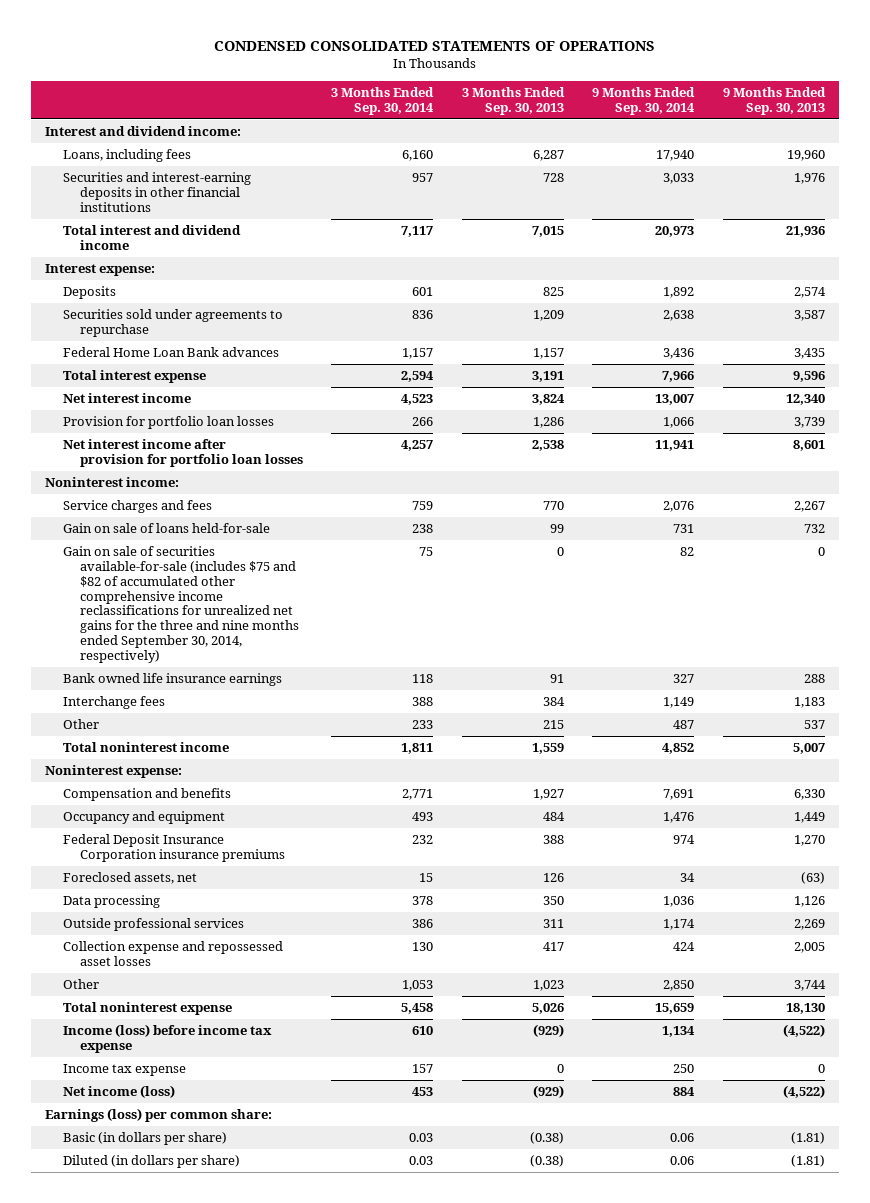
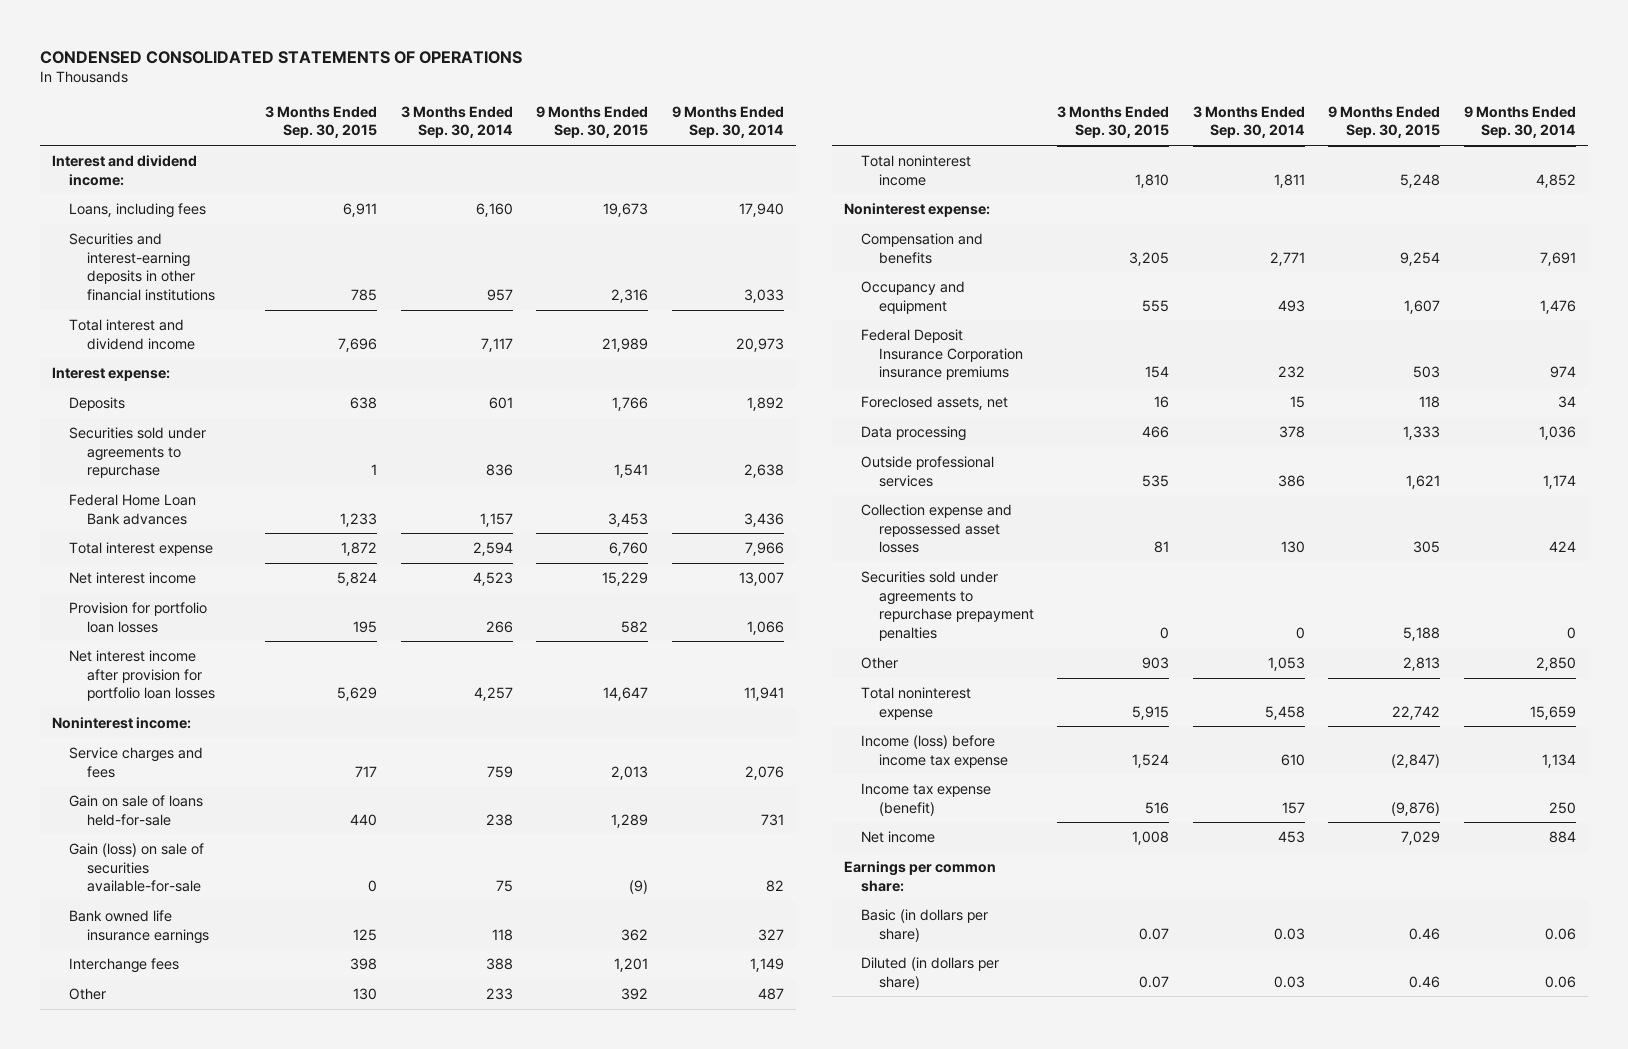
[461,87,565,115] 3 Months Ended Sep. 30, 2013 -> none
[722,87,826,115] 9 Months Ended Sep. 30, 2013 -> none
none -> [265,105,378,139] 3 Months Ended Sep. 30, 2015
none -> [536,105,649,139] 9 Months Ended Sep. 30, 2015
[62,546,300,664] Gain on sale of securities available-for-sale (includes $75 and $82 of accumulated other comprehensive income reclassifications for unrealized net gains for the three and nine months ended September 30, 2014, respectively) -> [69,842,205,893] Gain (loss) on sale of securities available-for-sale
none -> [861,570,1034,642] Securities sold under agreements to repurchase prepayment penalties
[62,1064,186,1077] Income tax expense -> [861,782,992,816] Income tax expense (benefit)
[62,1085,175,1099] Net income (loss) -> [861,830,936,843] Net income
[45,1108,273,1123] Earnings (loss) per common share: -> [843,860,996,892] Earnings per common share:

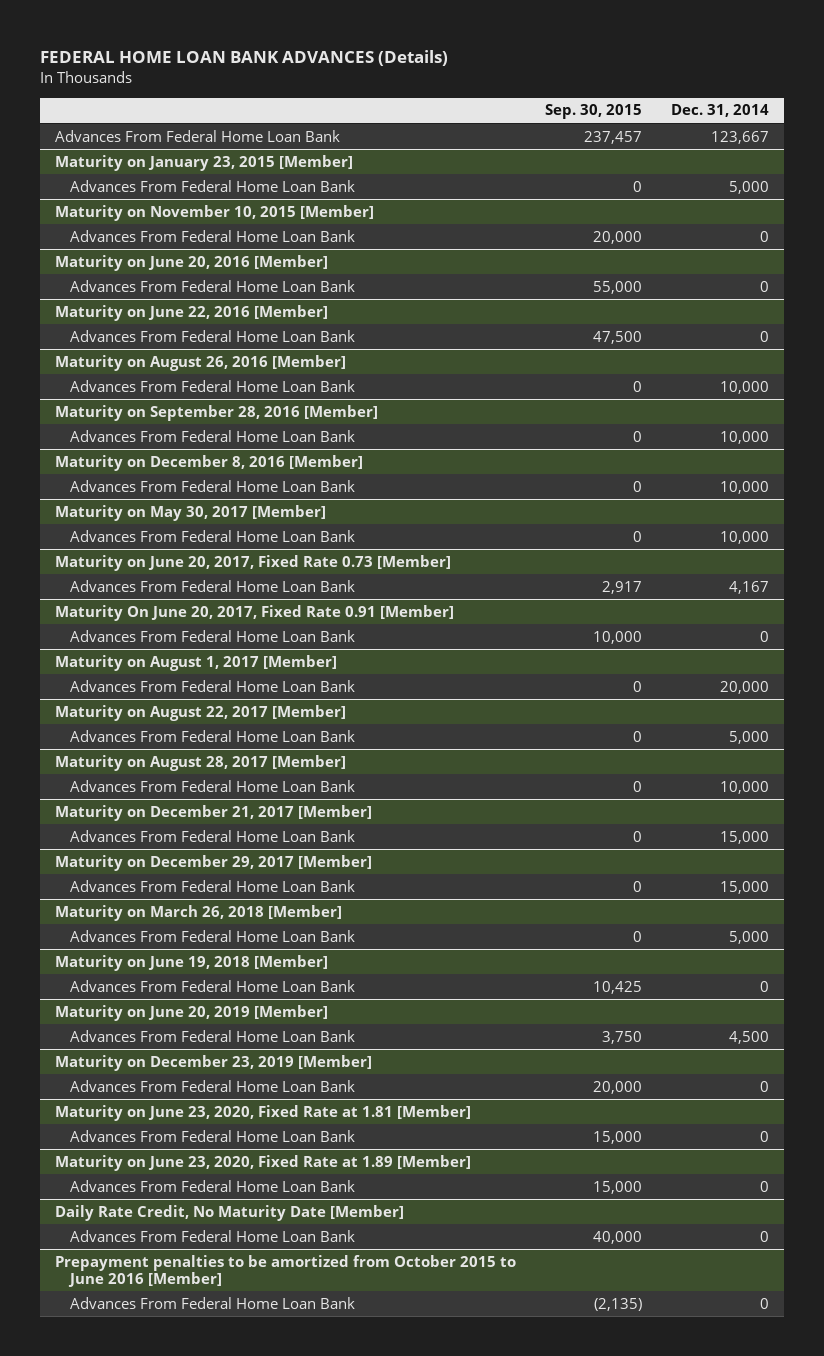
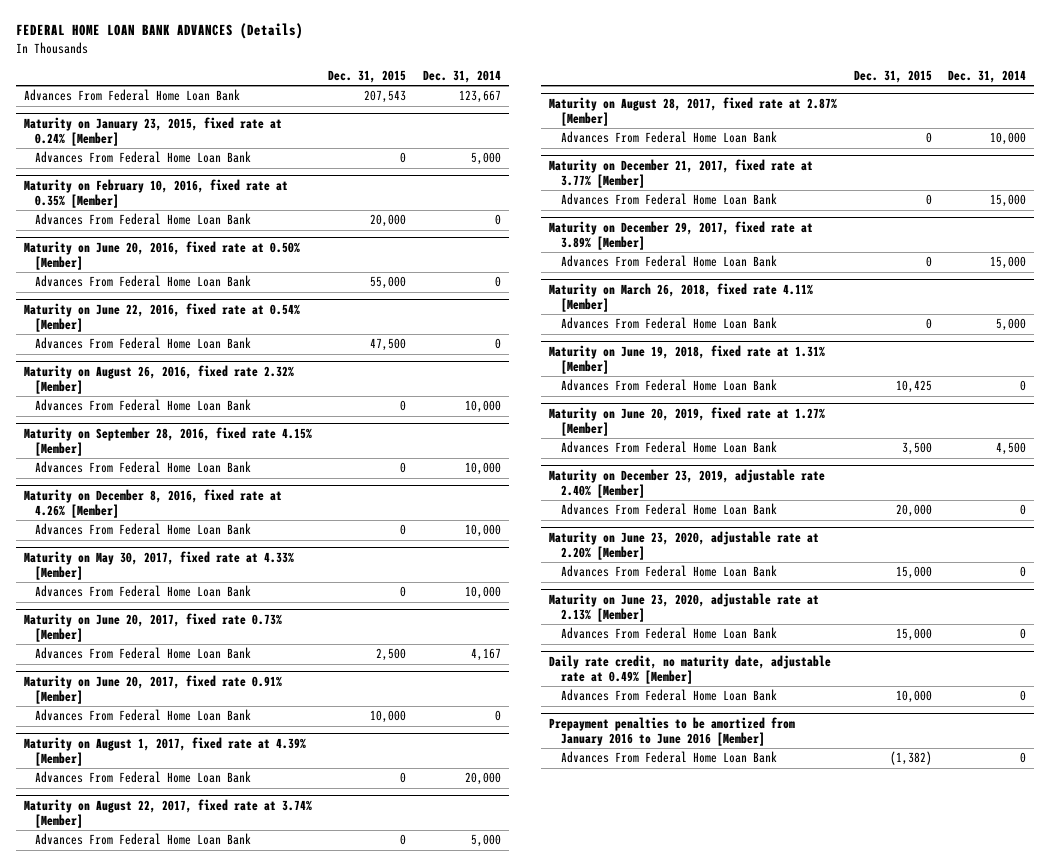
[544,104,642,120] Sep. 30, 2015 -> none
none -> [328,69,407,83] Dec. 31, 2015
[54,154,353,171] Maturity on January 23, 2015 [Member] -> [23,116,282,146] Maturity on January 23, 2015, fixed rate at 0.24% [Member]
[54,204,374,221] Maturity on November 10, 2015 [Member] -> [23,178,288,208] Maturity on February 10, 2016, fixed rate at 0.35% [Member]
[54,254,328,271] Maturity on June 20, 2016 [Member] -> [23,240,300,270] Maturity on June 20, 2016, fixed rate at 0.50% [Member]
[54,304,328,321] Maturity on June 22, 2016 [Member] -> [23,302,300,332] Maturity on June 22, 2016, fixed rate at 0.54% [Member]
[54,354,346,371] Maturity on August 26, 2016 [Member] -> [23,364,294,394] Maturity on August 26, 2016, fixed rate 2.32% [Member]
[54,404,378,421] Maturity on September 28, 2016 [Member] -> [23,426,312,456] Maturity on September 28, 2016, fixed rate 4.15% [Member]
[54,454,363,471] Maturity on December 8, 2016 [Member] -> [23,488,282,518] Maturity on December 8, 2016, fixed rate at 4.26% [Member]
[54,504,326,521] Maturity on May 30, 2017 [Member] -> [23,550,294,580] Maturity on May 30, 2017, fixed rate at 4.33% [Member]
[54,554,451,571] Maturity on June 20, 2017, Fixed Rate 0.73 [Member] -> [23,612,282,642] Maturity on June 20, 2017, fixed rate 0.73% [Member]
[54,604,454,621] Maturity On June 20, 2017, Fixed Rate 0.91 [Member] -> [23,674,282,704] Maturity on June 20, 2017, fixed rate 0.91% [Member]
[54,654,337,671] Maturity on August 1, 2017 [Member] -> [23,736,306,766] Maturity on August 1, 2017, fixed rate at 4.39% [Member]
[54,704,346,721] Maturity on August 22, 2017 [Member] -> [23,798,312,828] Maturity on August 22, 2017, fixed rate at 3.74% [Member]
[54,754,346,771] Maturity on August 28, 2017 [Member] -> [549,96,838,126] Maturity on August 28, 2017, fixed rate at 2.87% [Member]
[54,804,372,821] Maturity on December 21, 2017 [Member] -> [549,158,814,188] Maturity on December 21, 2017, fixed rate at 3.77% [Member]
[54,854,372,871] Maturity on December 29, 2017 [Member] -> [549,220,814,250] Maturity on December 29, 2017, fixed rate at 3.89% [Member]
[54,904,342,921] Maturity on March 26, 2018 [Member] -> [549,282,814,312] Maturity on March 26, 2018, fixed rate 4.11% [Member]
[54,954,328,971] Maturity on June 19, 2018 [Member] -> [549,344,826,374] Maturity on June 19, 2018, fixed rate at 1.31% [Member]
[54,1004,328,1021] Maturity on June 20, 2019 [Member] -> [549,406,826,436] Maturity on June 20, 2019, fixed rate at 1.27% [Member]
[54,1054,372,1071] Maturity on December 23, 2019 [Member] -> [549,468,826,498] Maturity on December 23, 2019, adjustable rate 2.40% [Member]
[54,1104,471,1121] Maturity on June 23, 2020, Fixed Rate at 1.81 [Member] -> [549,530,820,560] Maturity on June 23, 2020, adjustable rate at 2.20% [Member]
[54,1154,471,1171] Maturity on June 23, 2020, Fixed Rate at 1.89 [Member] -> [549,592,820,622] Maturity on June 23, 2020, adjustable rate at 2.13% [Member]
[54,1204,404,1221] Daily Rate Credit, No Maturity Date [Member] -> [549,654,832,684] Daily rate credit, no maturity date, adjustable rate at 0.49% [Member]
[54,1254,516,1288] Prepayment penalties to be amortized from October 2015 to June 2016 [Member] -> [549,716,796,746] Prepayment penalties to be amortized from January 2016 to June 2016 [Member]

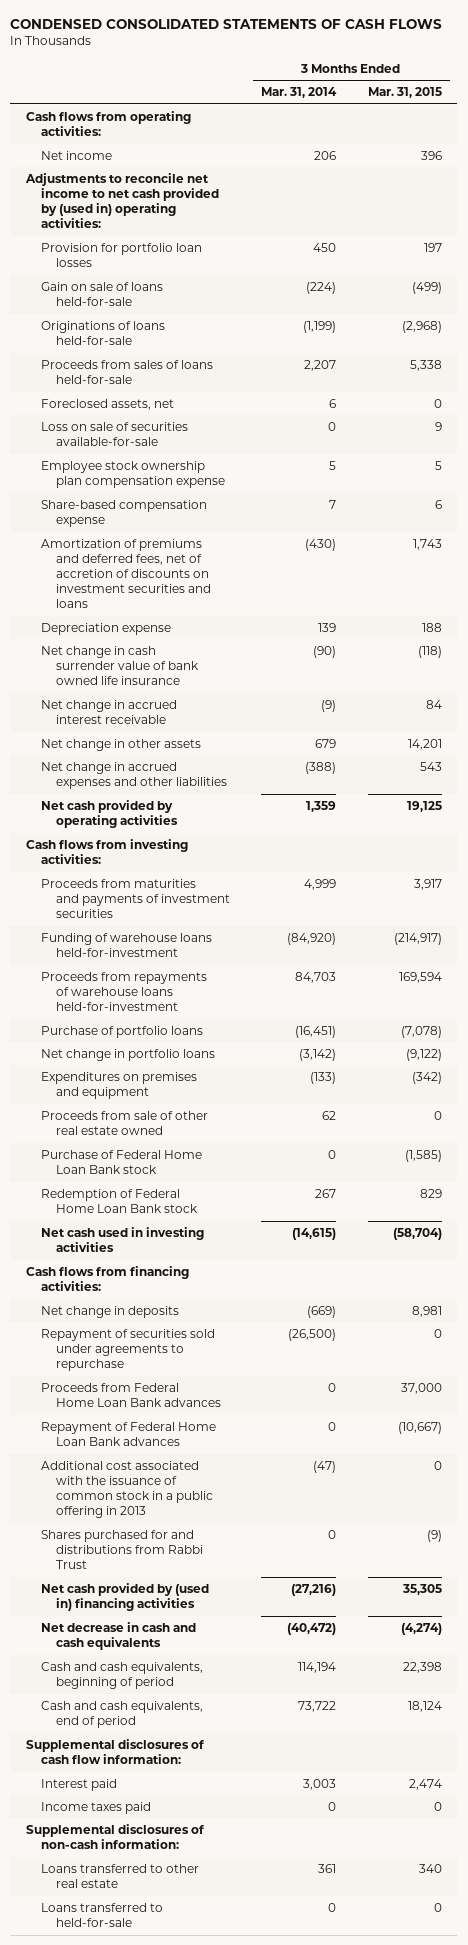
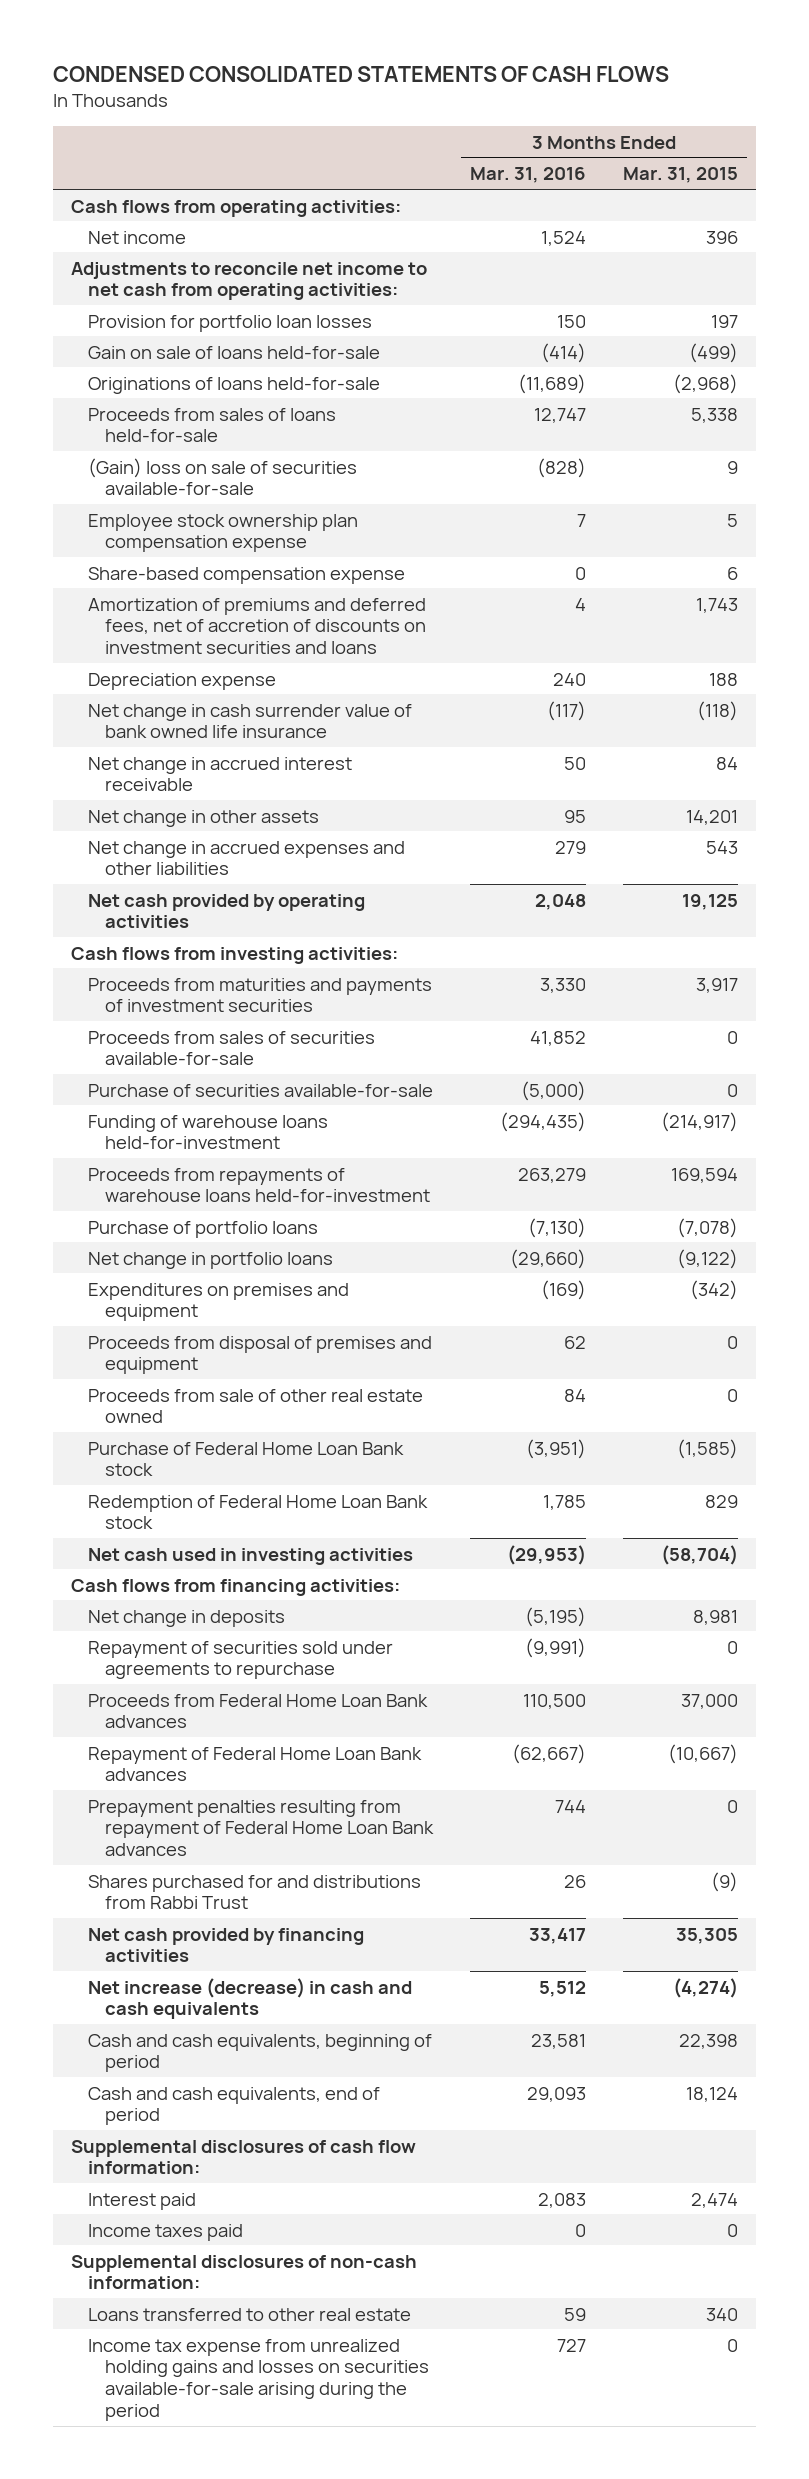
[261,87,338,99] Mar. 31, 2014 -> none
none -> [470,167,587,184] Mar. 31, 2016
[24,172,219,229] Adjustments to reconcile net income to net cash provided by (used in) operating activities: -> [71,261,428,301] Adjustments to reconcile net income to net cash from operating activities:
[40,398,174,410] Foreclosed assets, net -> none
[40,421,188,447] Loss on sale of securities available-for-sale -> [88,457,358,496] (Gain) loss on sale of securities available-for-sale
none -> [88,1030,376,1066] Proceeds from sales of securities available-for-sale
none -> [88,1083,434,1097] Purchase of securities available-for-sale
none -> [88,1335,433,1375] Proceeds from disposal of premises and equipment
[40,1460,213,1519] Additional cost associated with the issuance of common stock in a public offering in 2013 -> none
none -> [88,1799,435,1857] Prepayment penalties resulting from repayment of Federal Home Loan Bank advances
[40,1582,209,1612] Net cash provided by (used in) financing activities -> [88,1927,365,1963] Net cash provided by financing activities
[40,1621,196,1651] Net decrease in cash and cash equivalents -> [88,1977,413,2020] Net increase (decrease) in cash and cash equivalents
[40,1902,163,1928] Loans transferred to held-for-sale -> none
none -> [88,2338,430,2421] Income tax expense from unrealized holding gains and losses on securities available-for-sale arising during the period

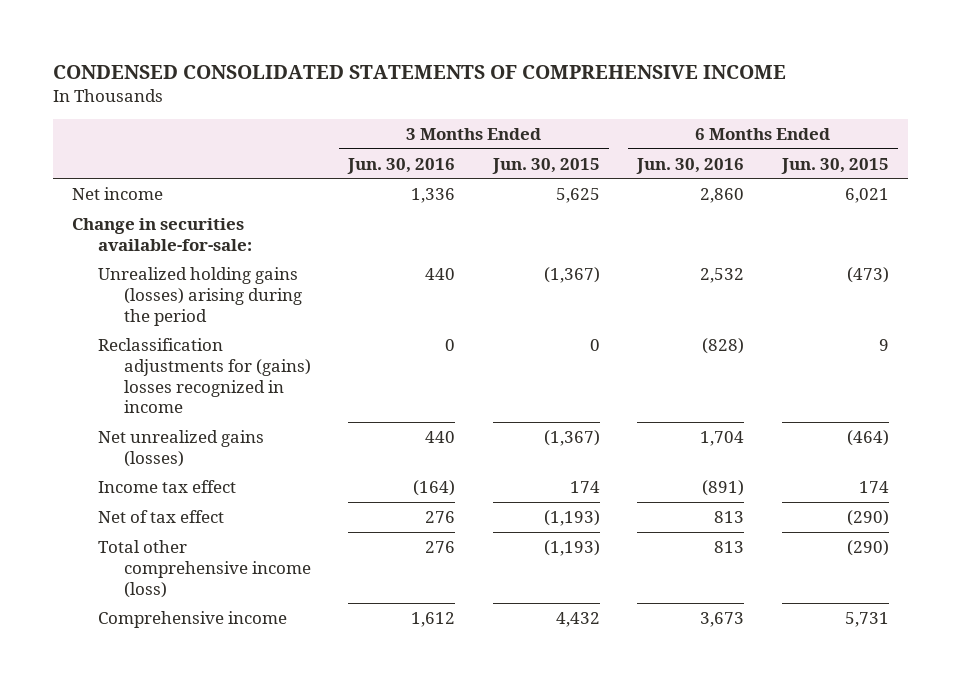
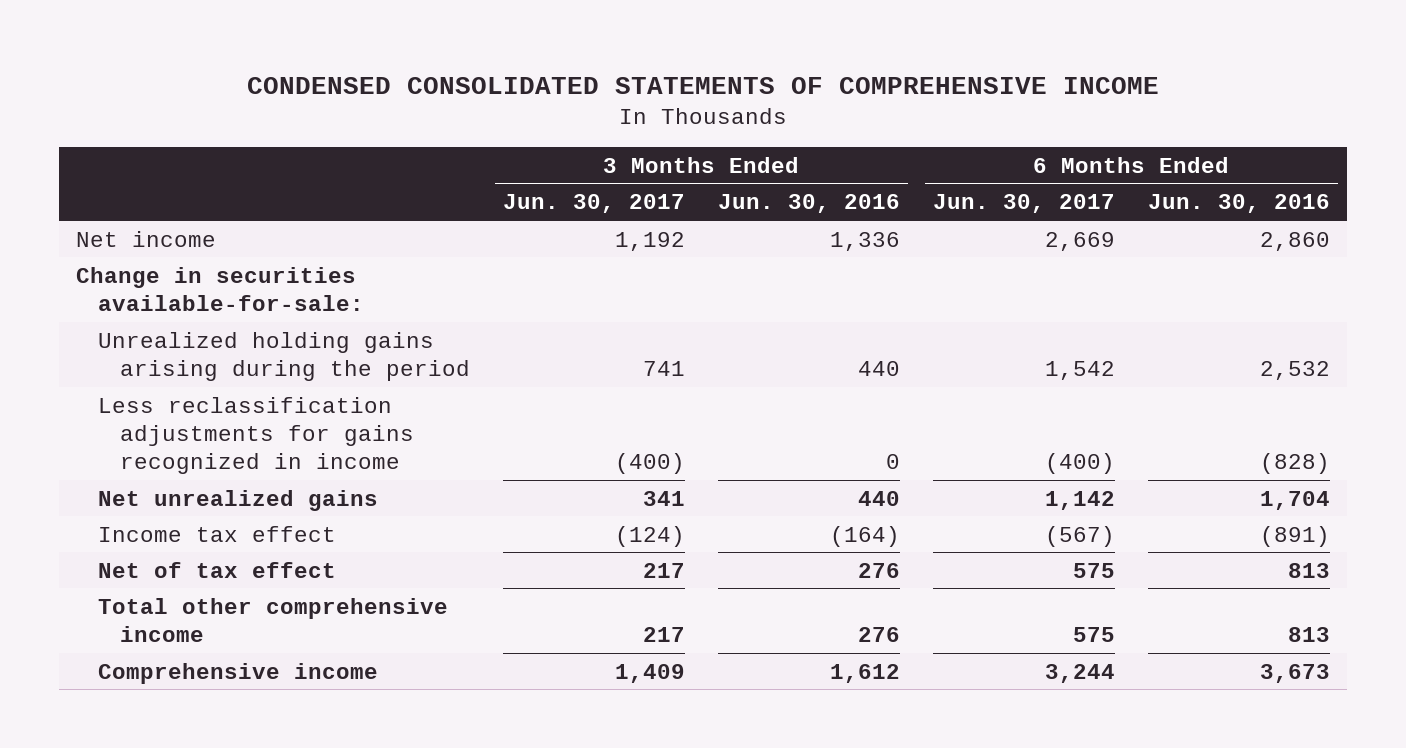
[491,157,600,174] Jun. 30, 2015 -> none
[781,157,890,174] Jun. 30, 2015 -> none
none -> [502,194,685,214] Jun. 30, 2017
none -> [932,194,1115,214] Jun. 30, 2017
[97,266,302,326] Unrealized holding gains (losses) arising during the period -> [97,331,470,381] Unrealized holding gains arising during the period
[97,337,311,414] Reclassification adjustments for (gains) losses recognized in income -> [97,396,414,475] Less reclassification adjustments for gains recognized in income
[97,429,264,467] Net unrealized gains (losses) -> [97,489,378,511] Net unrealized gains
[97,539,311,598] Total other comprehensive income (loss) -> [97,597,448,642] Total other comprehensive income

